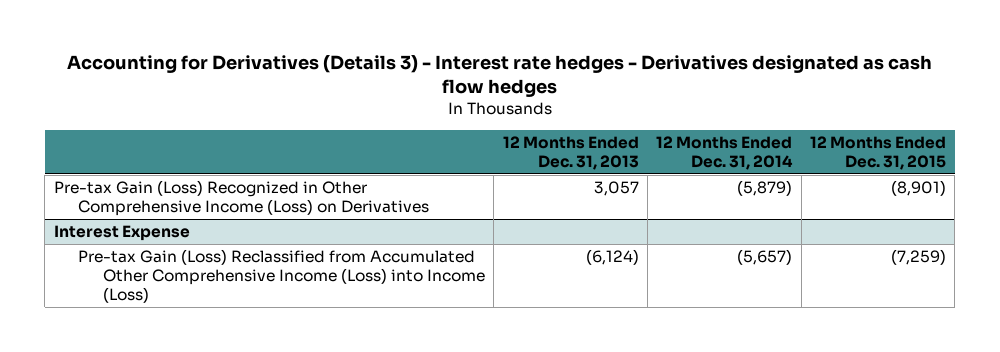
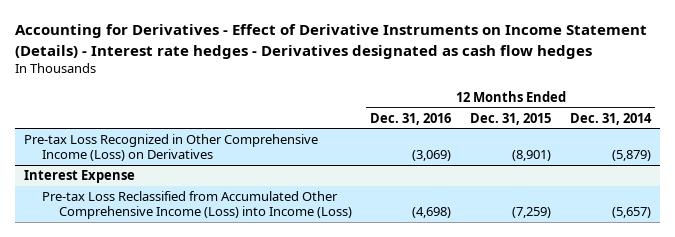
[66,55,932,98] Accounting for Derivatives (Details 3) - Interest rate hedges - Derivatives designated as cash flow hedges -> [14,24,647,59] Accounting for Derivatives - Effect of Derivative Instruments on Income Statement (Details) - Interest rate hedges - Derivatives designated as cash flow hedges
[502,135,639,170] 12 Months Ended Dec. 31, 2013 -> none
none -> [370,112,452,125] Dec. 31, 2016
[53,180,430,217] Pre-tax Gain (Loss) Recognized in Other Comprehensive Income (Loss) on Derivatives -> [24,134,319,162] Pre-tax Loss Recognized in Other Comprehensive Income (Loss) on Derivatives
[78,249,485,303] Pre-tax Gain (Loss) Reclassified from Accumulated Other Comprehensive Income (Loss) into Income (Loss) -> [41,191,352,220] Pre-tax Loss Reclassified from Accumulated Other Comprehensive Income (Loss) into Income (Loss)

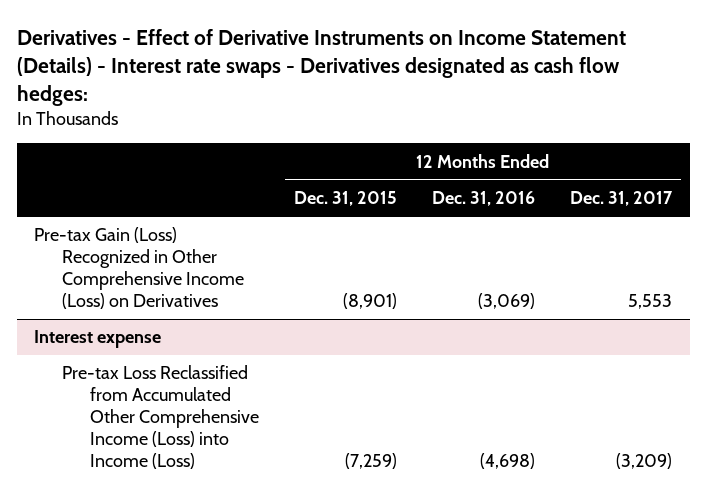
[14,24,647,59] Accounting for Derivatives - Effect of Derivative Instruments on Income Statement (Details) - Interest rate hedges - Derivatives designated as cash flow hedges -> [16,28,626,106] Derivatives - Effect of Derivative Instruments on Income Statement (Details) - Interest rate swaps - Derivatives designated as cash flow hedges:
[569,112,652,125] Dec. 31, 2014 -> none
none -> [570,191,674,207] Dec. 31, 2017
[24,134,319,162] Pre-tax Loss Recognized in Other Comprehensive Income (Loss) on Derivatives -> [34,227,244,310] Pre-tax Gain (Loss) Recognized in Other Comprehensive Income (Loss) on Derivatives
[24,170,136,184] Interest Expense -> [34,330,162,349] Interest expense

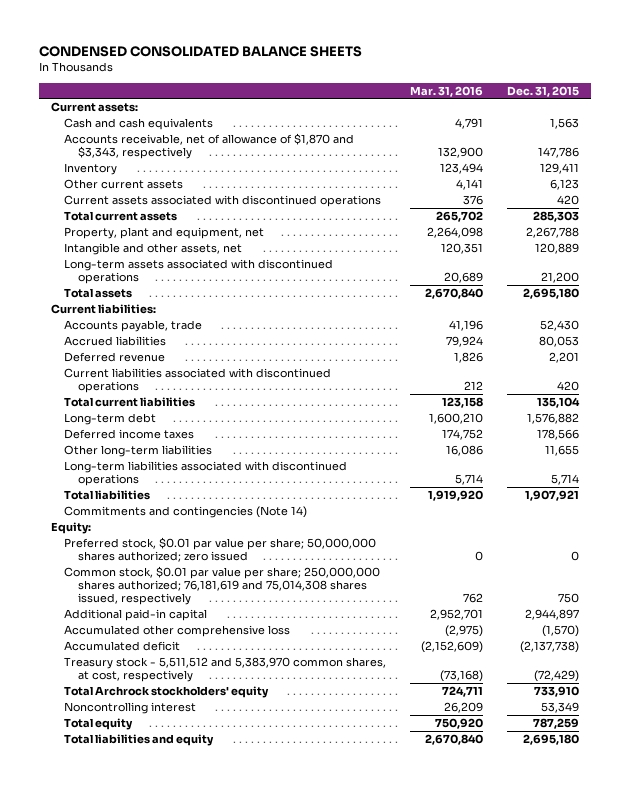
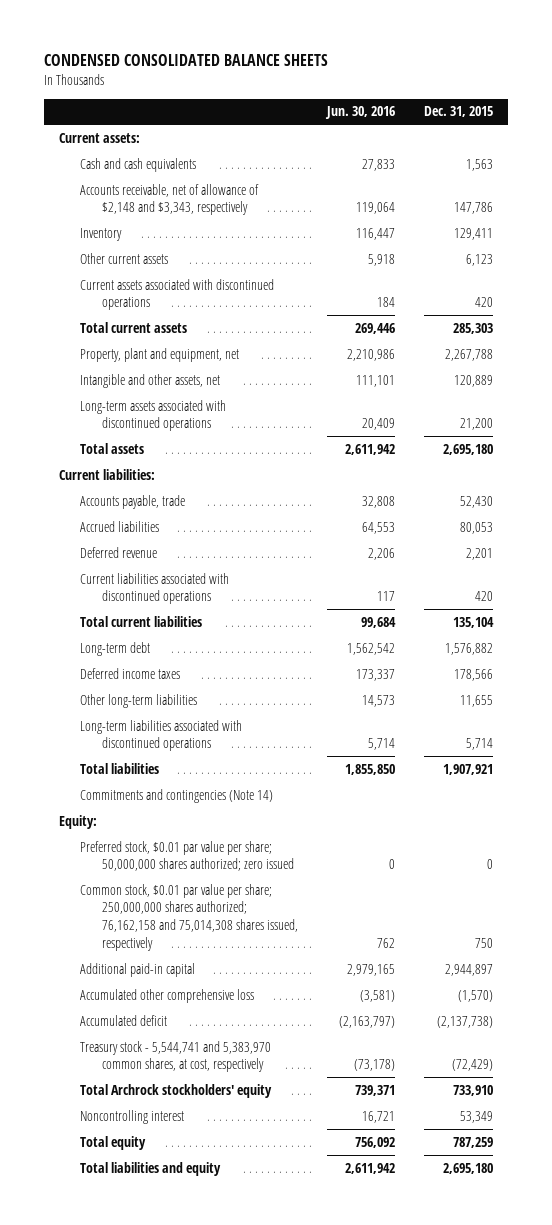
[410,85,484,97] Mar. 31, 2016 -> none
none -> [325,106,396,120] Jun. 30, 2016
[64,133,355,160] Accounts receivable, net of allowance of $1,870 and $3,343, respectively -> [80,183,260,216] Accounts receivable, net of allowance of $2,148 and $3,343, respectively
[64,566,381,606] Common stock, $0.01 par value per share; 250,000,000 shares authorized; 76,181,619 and 75,014,308 shares issued, respectively -> [80,883,298,951] Common stock, $0.01 par value per share; 250,000,000 shares authorized; 76,162,158 and 75,014,308 shares issued, respectively
[64,657,387,683] Treasury stock - 5,511,512 and 5,383,970 common shares, at cost, respectively -> [80,1040,272,1073] Treasury stock - 5,544,741 and 5,383,970 common shares, at cost, respectively

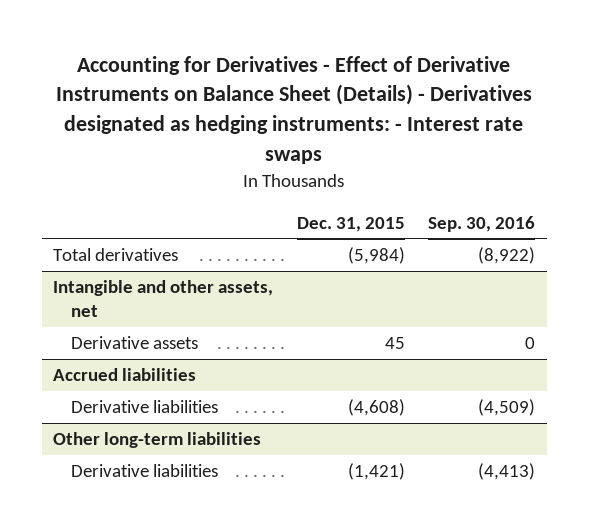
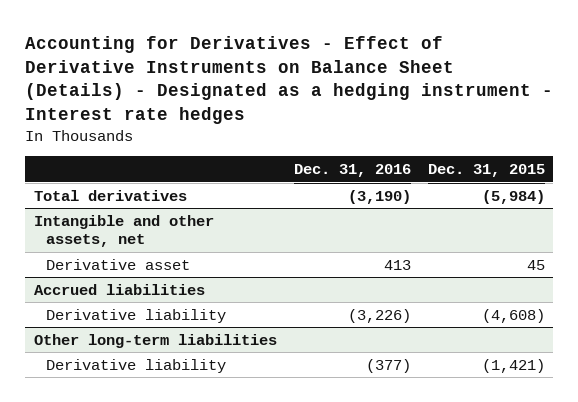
[56,55,533,165] Accounting for Derivatives - Effect of Derivative Instruments on Balance Sheet (Details) - Derivatives designated as hedging instruments: - Interest rate swaps -> [25,35,554,125] Accounting for Derivatives - Effect of Derivative Instruments on Balance Sheet (Details) - Designated as a hedging instrument - Interest rate hedges
[428,215,536,232] Sep. 30, 2016 -> none
none -> [293,164,411,178] Dec. 31, 2016
[71,336,199,350] Derivative assets -> [46,258,191,270] Derivative asset
[71,400,219,414] Derivative liabilities -> [46,308,227,323] Derivative liability
[71,464,219,478] Derivative liabilities -> [46,358,227,373] Derivative liability

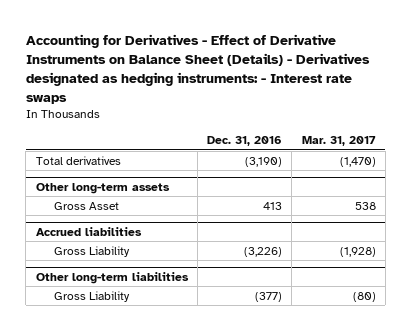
[25,35,554,125] Accounting for Derivatives - Effect of Derivative Instruments on Balance Sheet (Details) - Designated as a hedging instrument - Interest rate hedges -> [25,33,370,104] Accounting for Derivatives - Effect of Derivative Instruments on Balance Sheet (Details) - Derivatives designated as hedging instruments: - Interest rate swaps
[427,164,545,178] Dec. 31, 2015 -> none
none -> [301,136,376,147] Mar. 31, 2017
[33,214,214,248] Intangible and other assets, net -> [35,182,170,194] Other long-term assets
[46,258,191,270] Derivative asset -> [54,201,120,210] Gross Asset
[46,308,227,323] Derivative liability -> [54,245,131,257] Gross Liability
[46,358,227,373] Derivative liability -> [54,290,131,302] Gross Liability

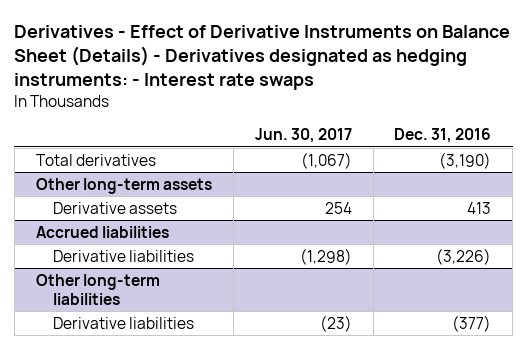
[25,33,370,104] Accounting for Derivatives - Effect of Derivative Instruments on Balance Sheet (Details) - Derivatives designated as hedging instruments: - Interest rate swaps -> [14,25,511,91] Derivatives - Effect of Derivative Instruments on Balance Sheet (Details) - Derivatives designated as hedging instruments: - Interest rate swaps
[301,136,376,147] Mar. 31, 2017 -> none
none -> [254,128,352,144] Jun. 30, 2017
[54,201,120,210] Gross Asset -> [52,201,177,214] Derivative assets
[54,245,131,257] Gross Liability -> [52,249,194,262] Derivative liabilities
[54,290,131,302] Gross Liability -> [52,316,194,329] Derivative liabilities

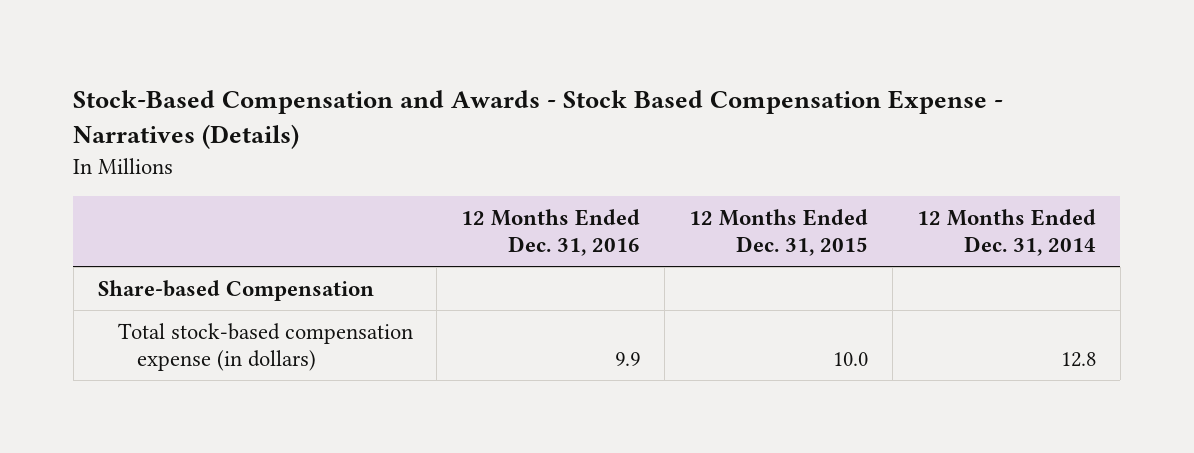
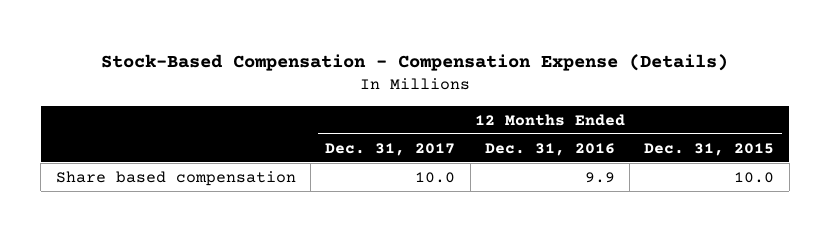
[73,90,1004,150] Stock-Based Compensation and Awards - Stock Based Compensation Expense - Narratives (Details) -> [101,53,729,71] Stock-Based Compensation - Compensation Expense (Details)
[916,209,1096,256] 12 Months Ended Dec. 31, 2014 -> none
none -> [325,142,456,156] Dec. 31, 2017
[97,280,374,302] Share-based Compensation -> none
[117,323,413,371] Total stock-based compensation expense (in dollars) -> [55,170,296,186] Share based compensation

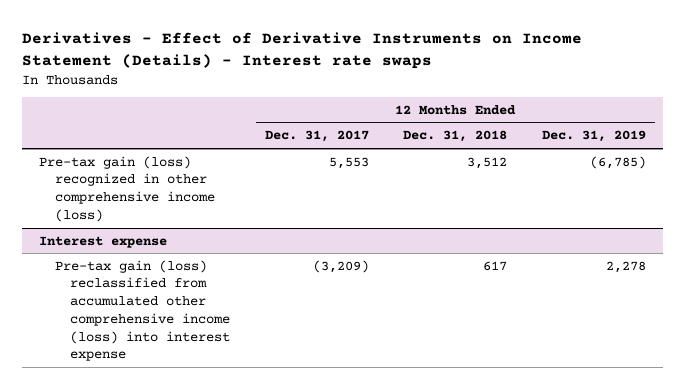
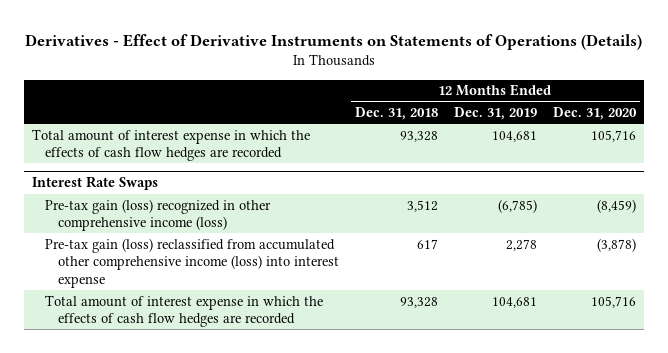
[21,32,582,69] Derivatives - Effect of Derivative Instruments on Income Statement (Details) - Interest rate swaps -> [24,33,642,50] Derivatives - Effect of Derivative Instruments on Statements of Operations (Details)
[264,130,369,143] Dec. 31, 2017 -> none
none -> [552,106,637,120] Dec. 31, 2020
none -> [31,128,310,162] Total amount of interest expense in which the effects of cash flow hedges are recorded
none -> [31,176,158,191] Interest Rate Swaps
[38,235,167,248] Interest expense -> none
none -> [44,294,323,328] Total amount of interest expense in which the effects of cash flow hedges are recorded

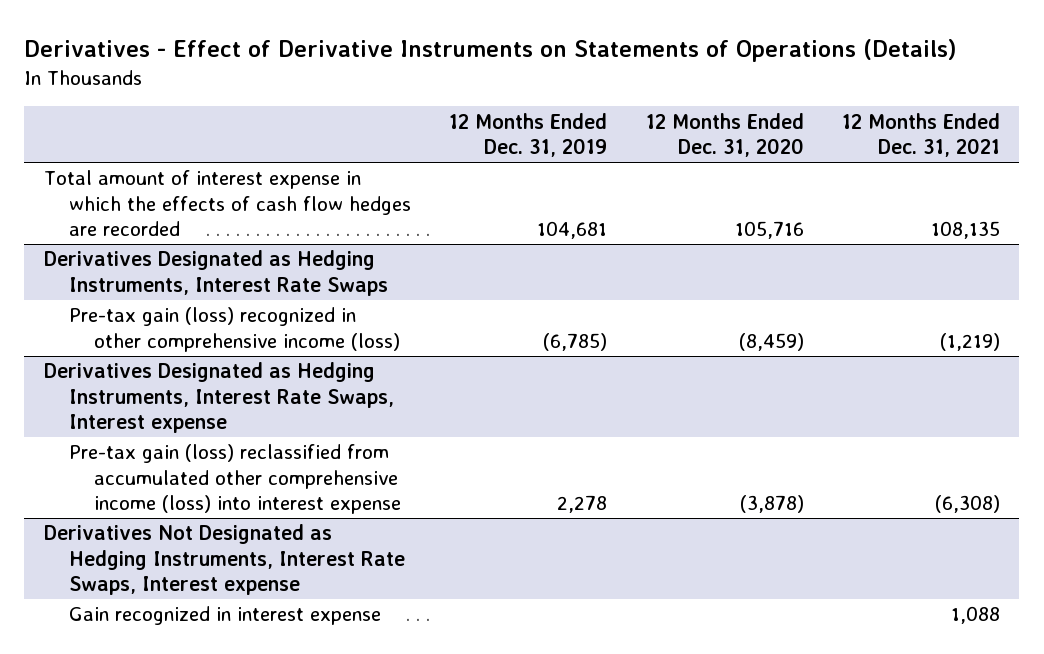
[354,106,438,120] Dec. 31, 2018 -> none
none -> [842,112,1001,158] 12 Months Ended Dec. 31, 2021
[31,176,158,191] Interest Rate Swaps -> none
none -> [43,250,388,296] Derivatives Designated as Hedging Instruments, Interest Rate Swaps
none -> [43,362,394,433] Derivatives Designated as Hedging Instruments, Interest Rate Swaps, Interest expense
[44,294,323,328] Total amount of interest expense in which the effects of cash flow hedges are recorded -> none
none -> [43,524,405,595] Derivatives Not Designated as Hedging Instruments, Interest Rate Swaps, Interest expense
none -> [68,606,381,626] Gain recognized in interest expense

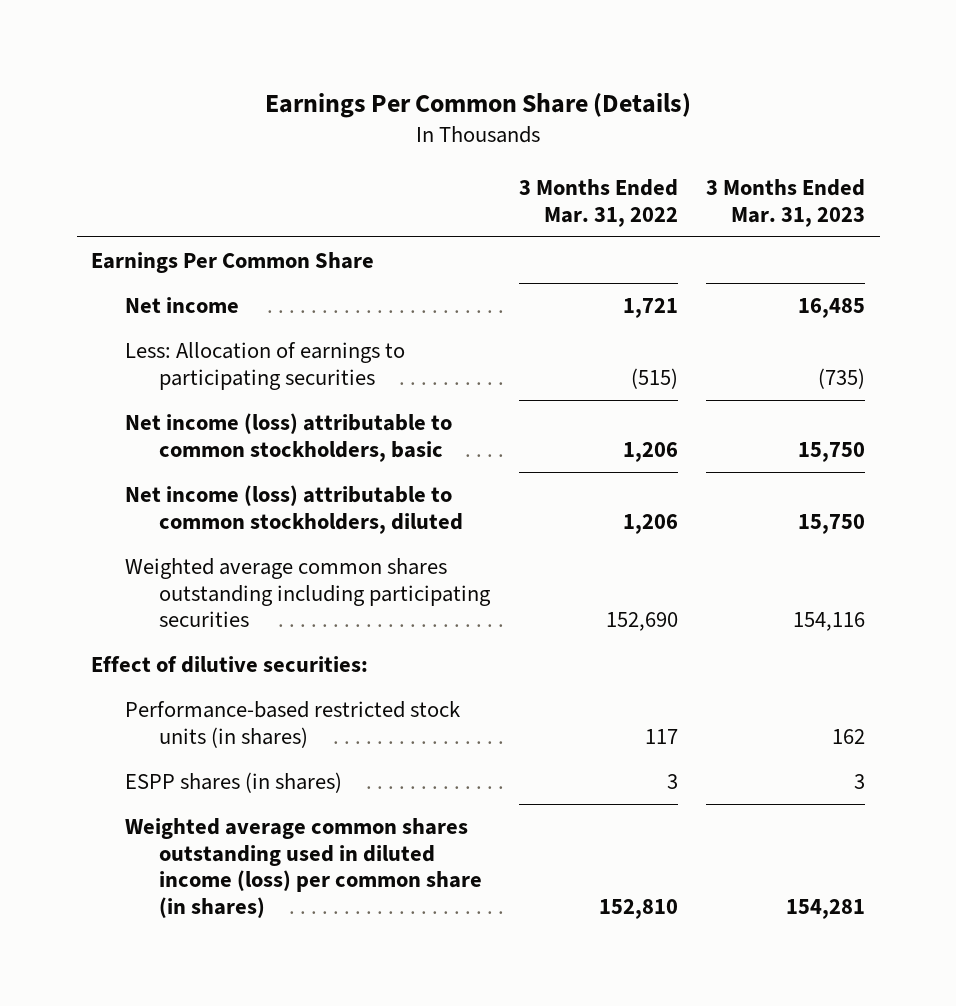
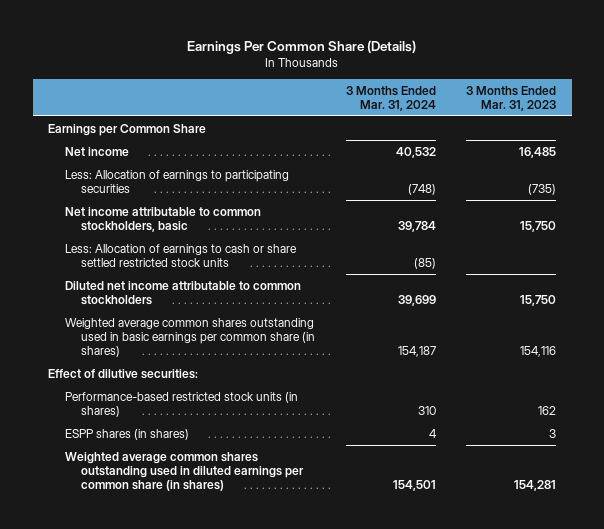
[518,179,678,227] 3 Months Ended Mar. 31, 2022 -> none
none -> [345,85,436,111] 3 Months Ended Mar. 31, 2024
[90,251,374,273] Earnings Per Common Share -> [47,123,206,136] Earnings per Common Share
[124,412,452,462] Net income (loss) attributable to common stockholders, basic -> [64,206,261,232] Net income attributable to common stockholders, basic
none -> [64,243,297,267] Less: Allocation of earnings to cash or share settled restricted stock units
[124,484,463,534] Net income (loss) attributable to common stockholders, diluted -> [64,280,301,305] Diluted net income attributable to common stockholders
[124,557,491,628] Weighted average common shares outstanding including participating securities -> [64,317,316,357] Weighted average common shares outstanding used in basic earnings per common share (in shares)
[124,817,482,919] Weighted average common shares outstanding used in diluted income (loss) per common share (in shares) -> [64,451,305,491] Weighted average common shares outstanding used in diluted earnings per common share (in shares)

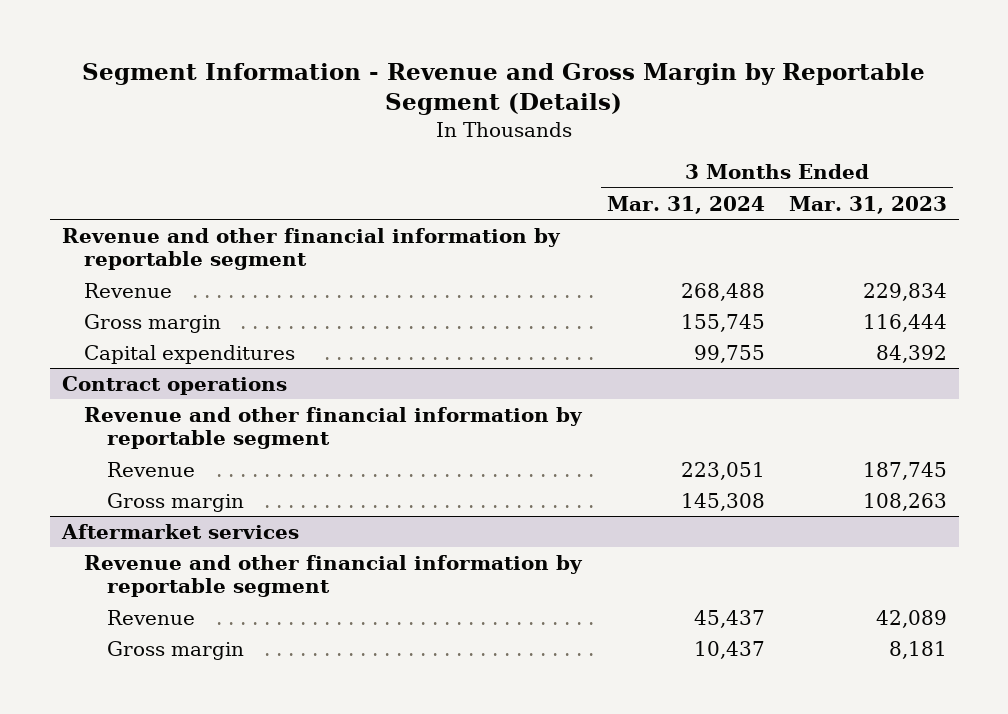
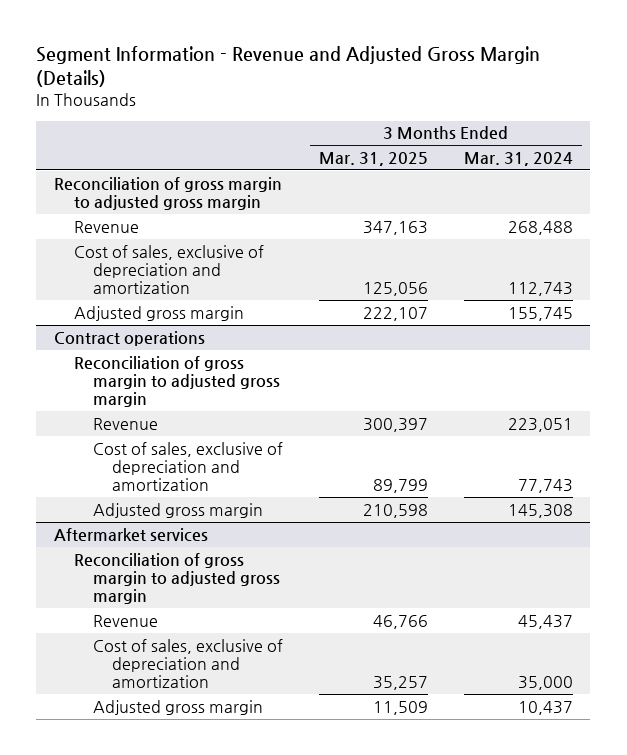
[82,63,926,116] Segment Information - Revenue and Gross Margin by Reportable Segment (Details) -> [36,46,541,88] Segment Information - Revenue and Adjusted Gross Margin (Details)
[788,195,947,214] Mar. 31, 2023 -> none
none -> [318,152,428,167] Mar. 31, 2025
[61,227,561,271] Revenue and other financial information by reportable segment -> [54,176,283,211] Reconciliation of gross margin to adjusted gross margin
[84,344,296,364] Capital expenditures -> none
none -> [73,244,264,295] Cost of sales, exclusive of depreciation and amortization
[84,313,222,333] Gross margin -> [73,305,244,321] Adjusted gross margin
[84,406,584,450] Revenue and other financial information by reportable segment -> [73,355,280,408] Reconciliation of gross margin to adjusted gross margin
none -> [92,441,283,492] Cost of sales, exclusive of depreciation and amortization
[107,492,245,512] Gross margin -> [92,502,263,518] Adjusted gross margin
[84,554,584,598] Revenue and other financial information by reportable segment -> [73,552,280,605] Reconciliation of gross margin to adjusted gross margin
none -> [92,638,283,689] Cost of sales, exclusive of depreciation and amortization
[107,640,245,660] Gross margin -> [92,699,263,715] Adjusted gross margin

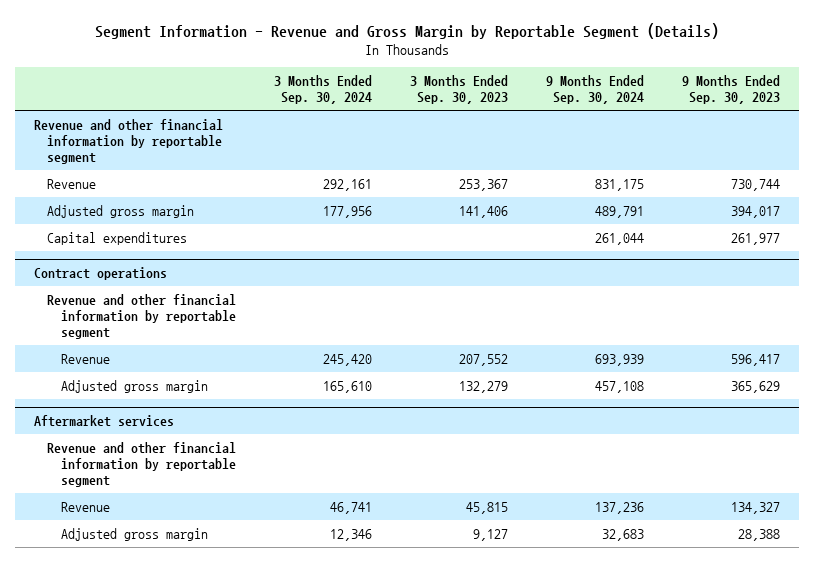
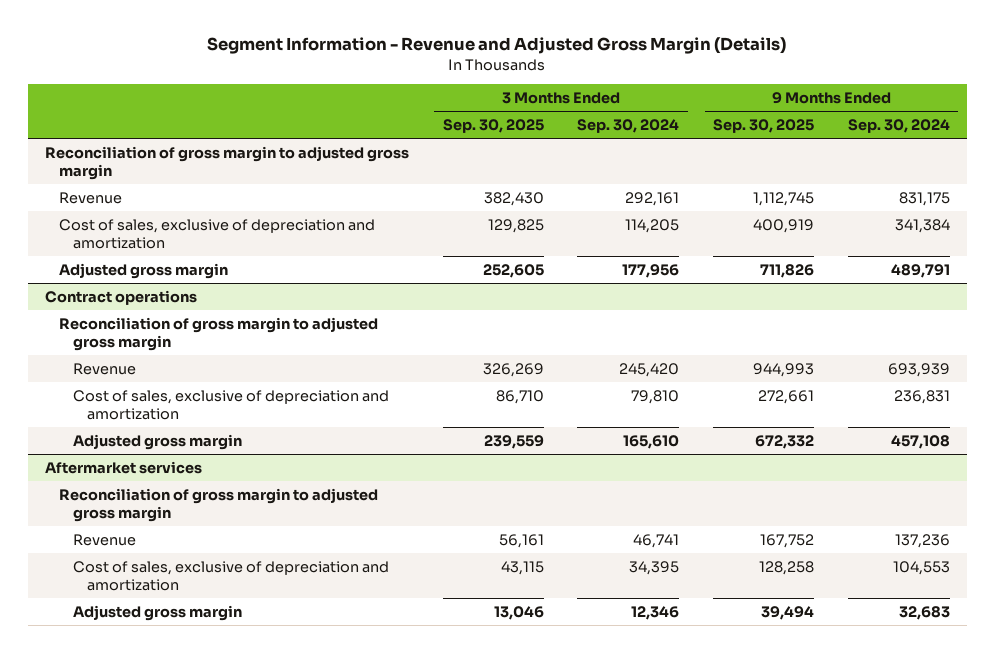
[95,22,720,39] Segment Information - Revenue and Gross Margin by Reportable Segment (Details) -> [207,37,787,55] Segment Information - Revenue and Adjusted Gross Margin (Details)
[410,74,509,105] 3 Months Ended Sep. 30, 2023 -> none
[682,74,781,105] 9 Months Ended Sep. 30, 2023 -> none
none -> [442,118,544,133] Sep. 30, 2025
none -> [713,118,815,133] Sep. 30, 2025
[34,118,224,164] Revenue and other financial information by reportable segment -> [44,145,409,181] Reconciliation of gross margin to adjusted gross margin
none -> [58,218,375,250] Cost of sales, exclusive of depreciation and amortization
[47,231,188,245] Capital expenditures -> none
[47,293,237,339] Revenue and other financial information by reportable segment -> [58,316,378,352] Reconciliation of gross margin to adjusted gross margin
none -> [73,389,390,421] Cost of sales, exclusive of depreciation and amortization
[47,441,237,487] Revenue and other financial information by reportable segment -> [58,487,378,523] Reconciliation of gross margin to adjusted gross margin
none -> [73,560,390,592] Cost of sales, exclusive of depreciation and amortization

